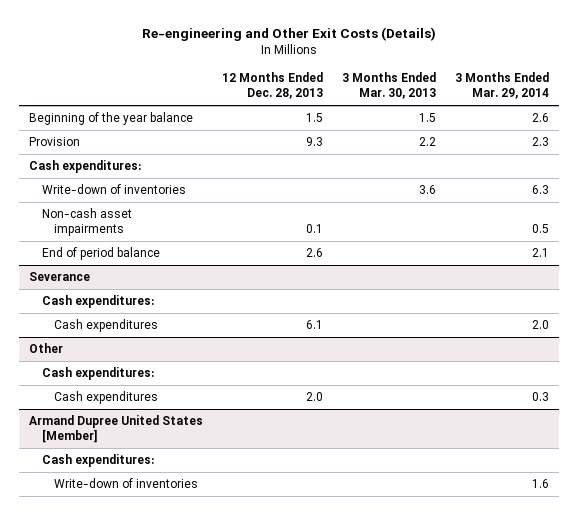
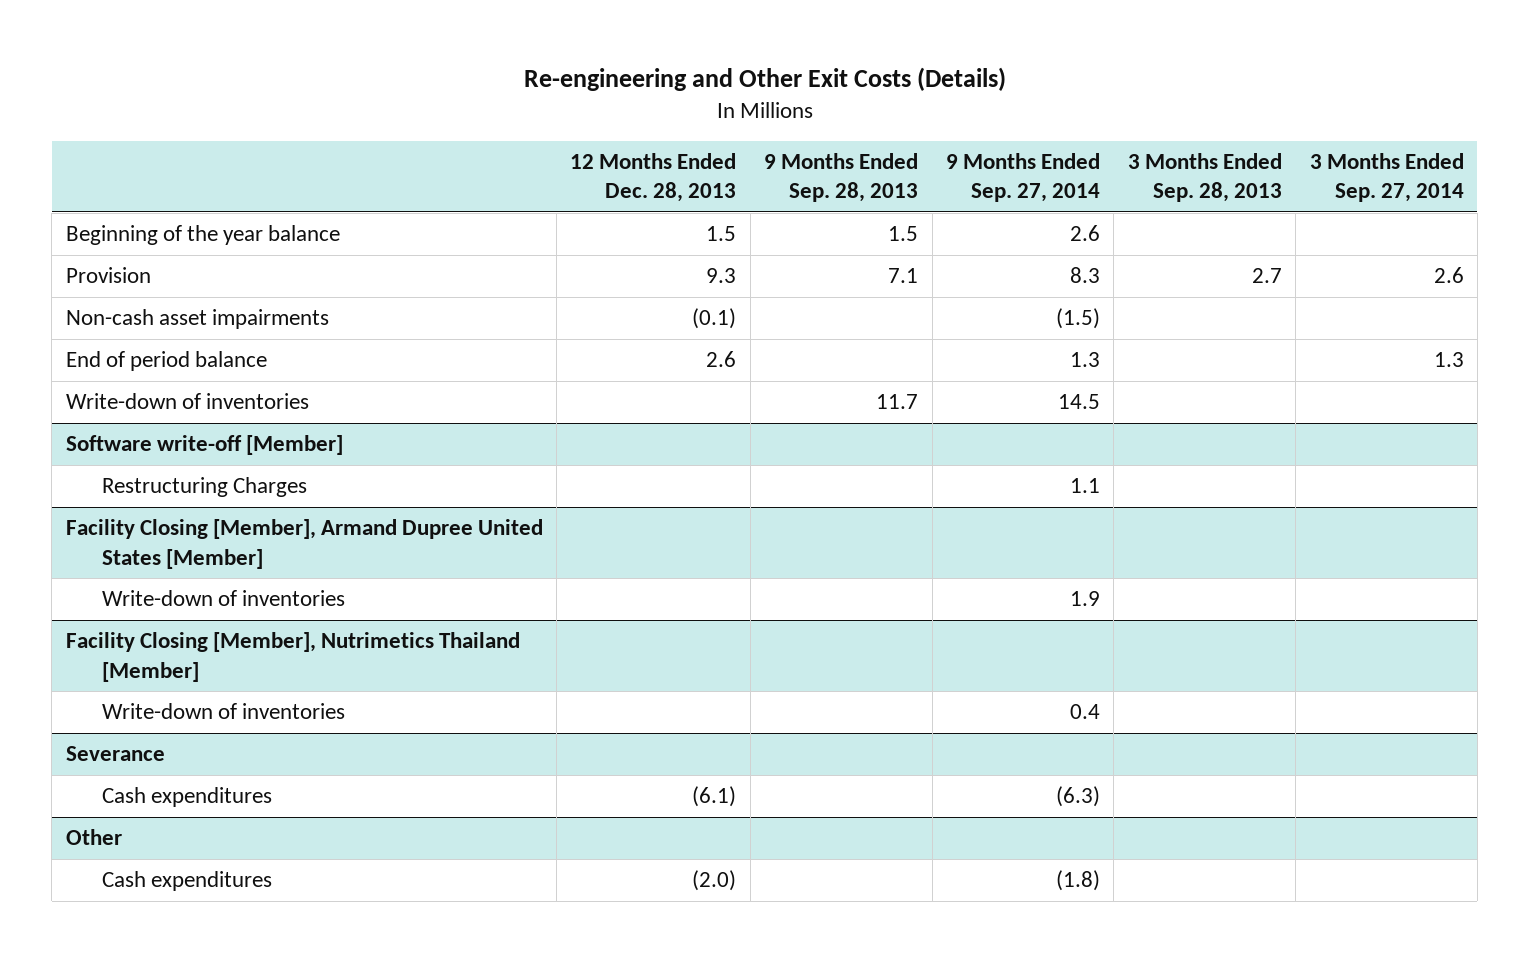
[342,72,437,100] 3 Months Ended Mar. 30, 2013 -> none
[455,72,550,100] 3 Months Ended Mar. 29, 2014 -> none
none -> [764,152,919,203] 9 Months Ended Sep. 28, 2013
none -> [946,152,1101,203] 9 Months Ended Sep. 27, 2014
none -> [1127,152,1282,203] 3 Months Ended Sep. 28, 2013
none -> [1309,152,1464,203] 3 Months Ended Sep. 27, 2014
[28,160,141,174] Cash expenditures: -> none
[305,224,323,234] 0.1 -> [692,308,737,330] (0.1)
[41,184,186,195] Write-down of inventories -> [65,393,309,410] Write-down of inventories
none -> [65,435,343,456] Software write-off [Member]
none -> [101,477,307,498] Restructuring Charges
none -> [65,519,543,569] Facility Closing [Member], Armand Dupree United States [Member]
none -> [101,590,345,607] Write-down of inventories
none -> [65,632,520,682] Facility Closing [Member], Nutrimetics Thailand [Member]
none -> [101,703,345,720] Write-down of inventories
[41,295,154,309] Cash expenditures: -> none
[305,320,323,330] 6.1 -> [692,786,737,808] (6.1)
[41,367,154,381] Cash expenditures: -> none
[28,415,203,444] Armand Dupree United States [Member] -> none
[41,454,154,468] Cash expenditures: -> none
[54,478,199,489] Write-down of inventories -> none
[305,392,323,402] 2.0 -> [692,870,737,892] (2.0)

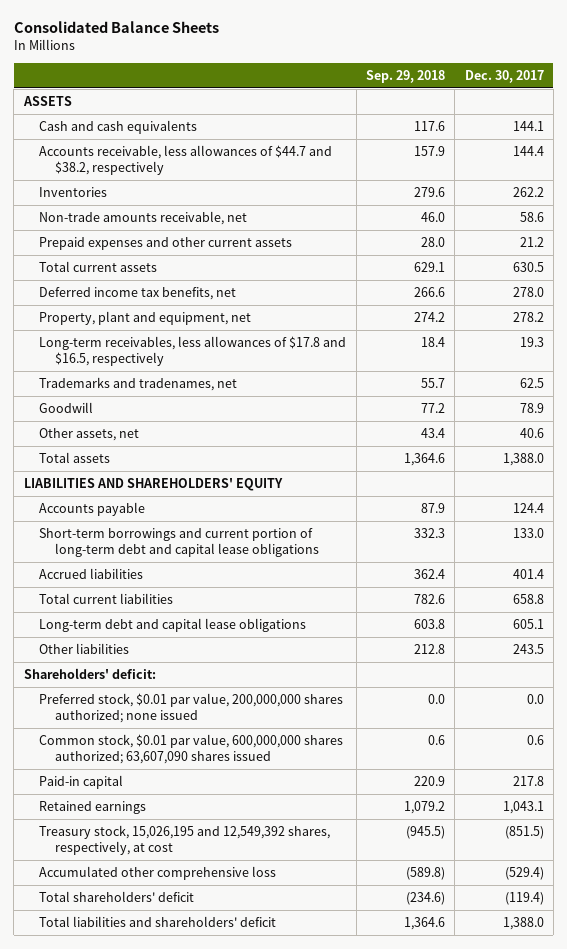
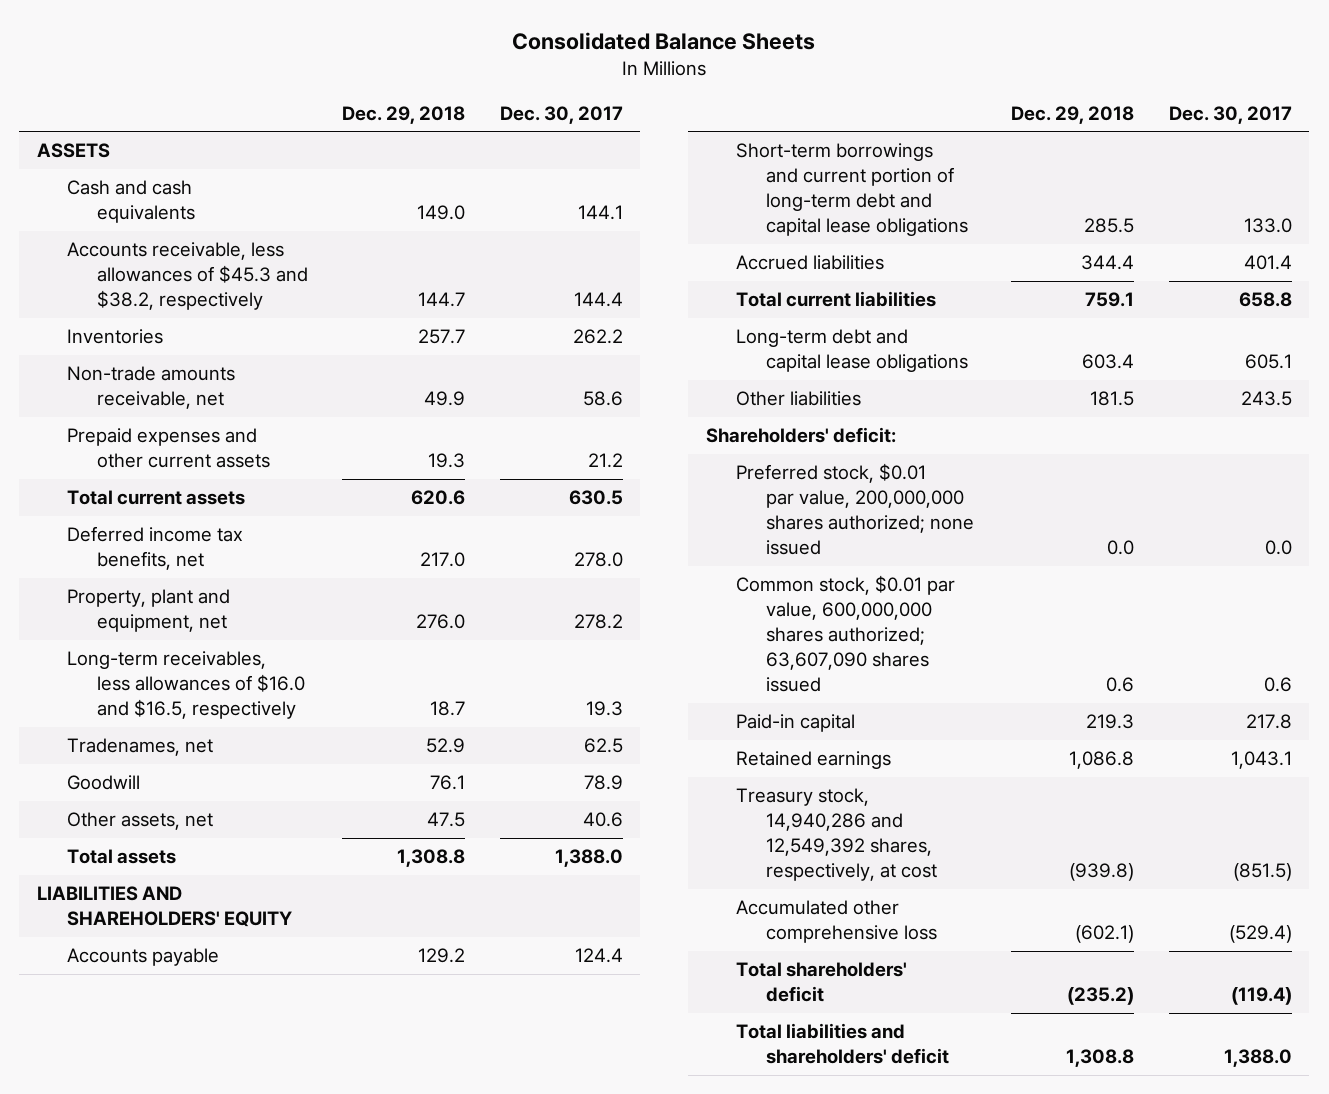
[365,69,445,83] Sep. 29, 2018 -> none
none -> [342,105,466,124] Dec. 29, 2018
[39,144,333,176] Accounts receivable, less allowances of $44.7 and $38.2, respectively -> [66,242,308,311] Accounts receivable, less allowances of $45.3 and $38.2, respectively
[39,335,347,367] Long-term receivables, less allowances of $17.8 and $16.5, respectively -> [66,651,305,720] Long-term receivables, less allowances of $16.0 and $16.5, respectively
[39,376,238,391] Trademarks and tradenames, net -> [66,738,213,757] Tradenames, net
[39,824,331,856] Treasury stock, 15,026,195 and 12,549,392 shares, respectively, at cost -> [735,788,937,882] Treasury stock, 14,940,286 and 12,549,392 shares, respectively, at cost

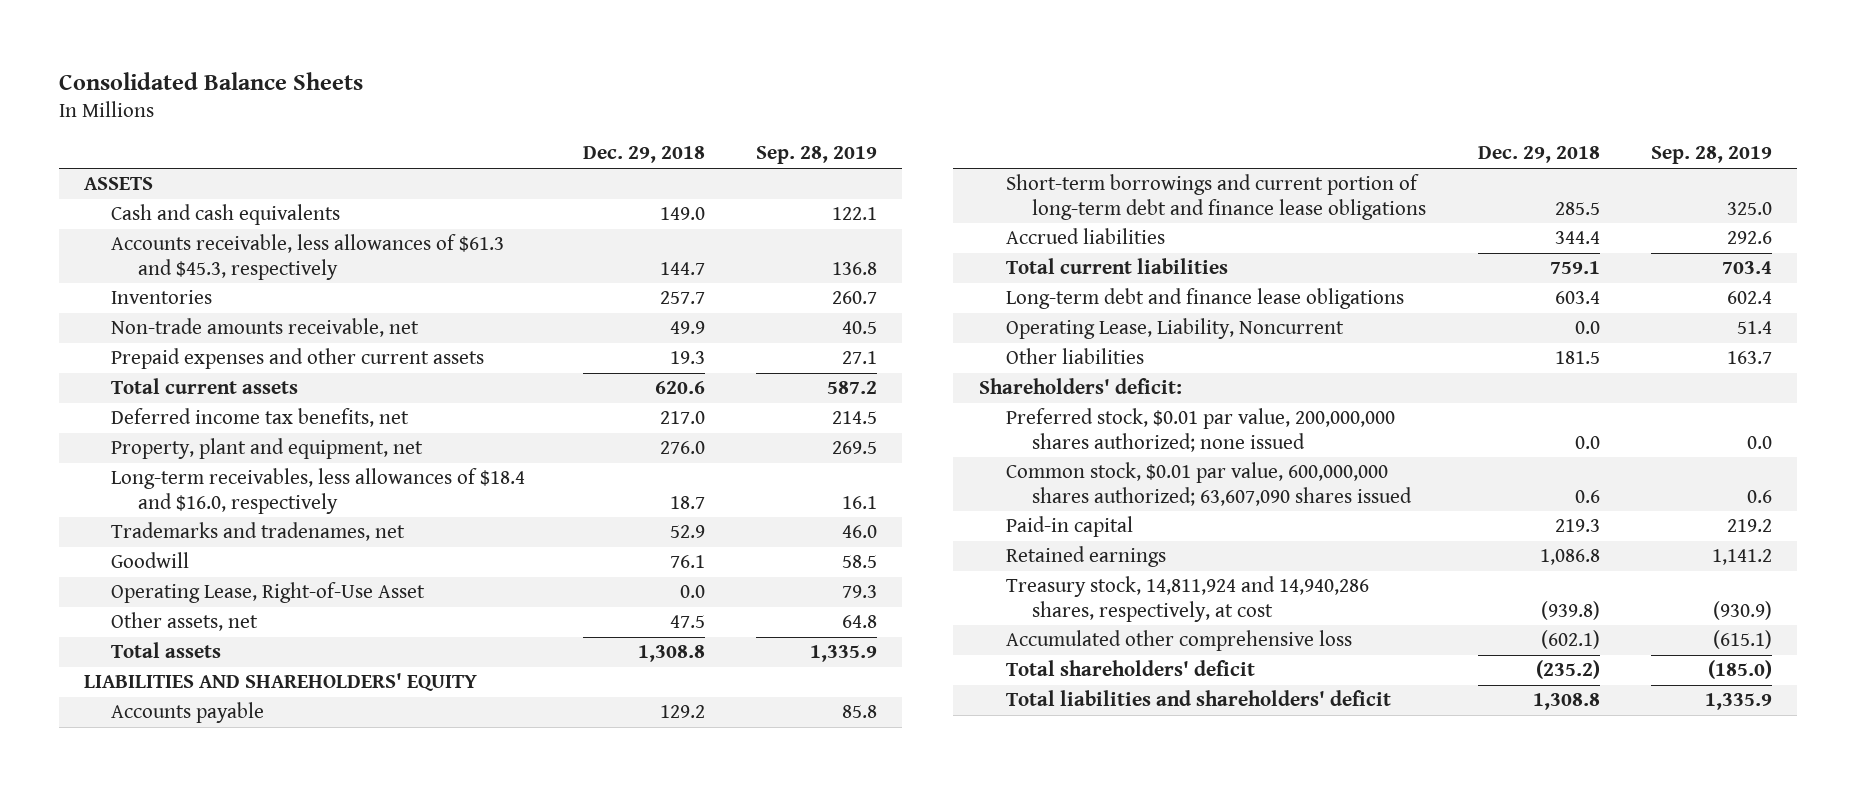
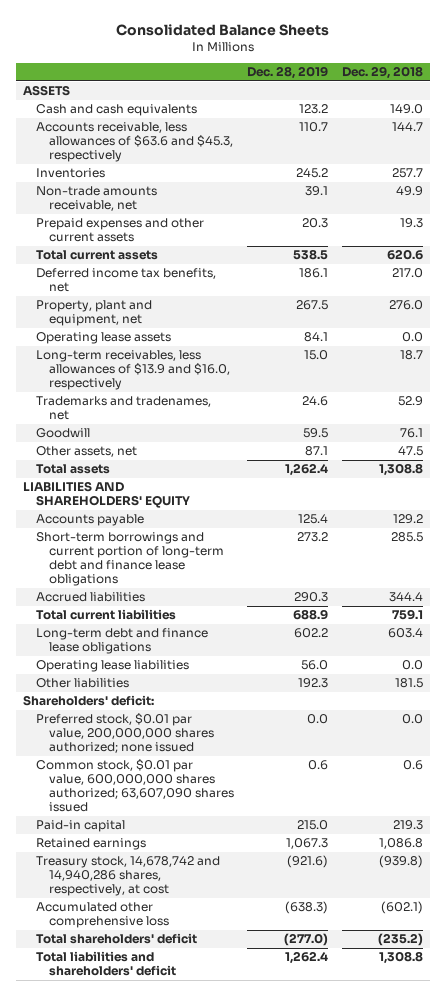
[755,146,877,165] Sep. 28, 2019 -> none
none -> [247,66,329,80] Dec. 28, 2019
[111,234,505,280] Accounts receivable, less allowances of $61.3 and $45.3, respectively -> [35,122,233,163] Accounts receivable, less allowances of $63.6 and $45.3, respectively
none -> [35,332,171,345] Operating lease assets
[111,468,526,514] Long-term receivables, less allowances of $18.4 and $16.0, respectively -> [35,350,230,391] Long-term receivables, less allowances of $13.9 and $16.0, respectively
[111,582,426,604] Operating Lease, Right-of-Use Asset -> none
[1005,318,1344,340] Operating Lease, Liability, Noncurrent -> [35,660,189,673] Operating lease liabilities
[1005,576,1369,622] Treasury stock, 14,811,924 and 14,940,286 shares, respectively, at cost -> [35,856,220,897] Treasury stock, 14,678,742 and 14,940,286 shares, respectively, at cost

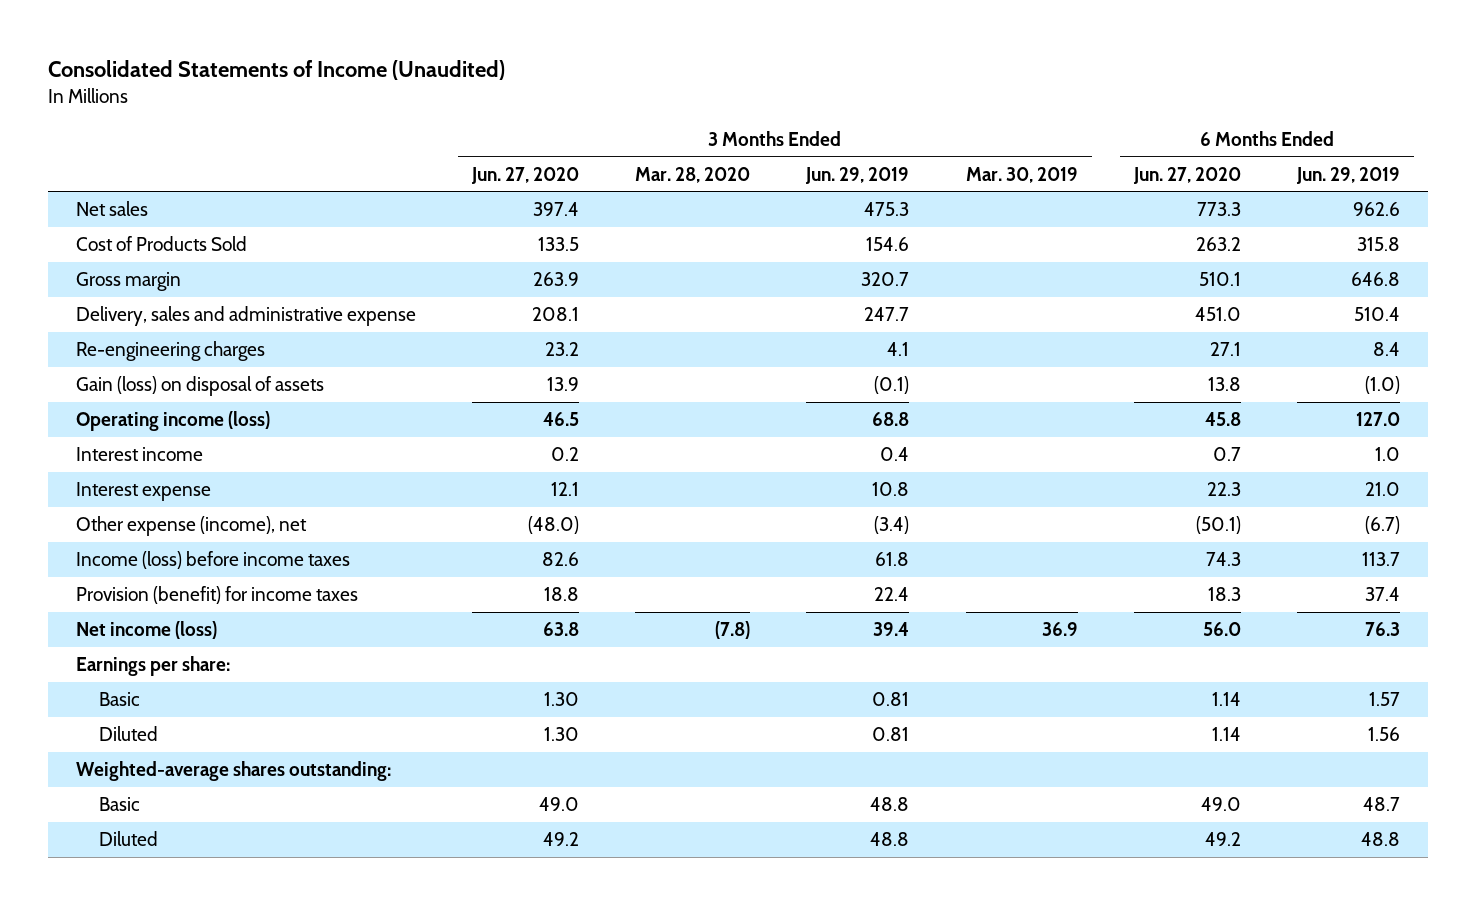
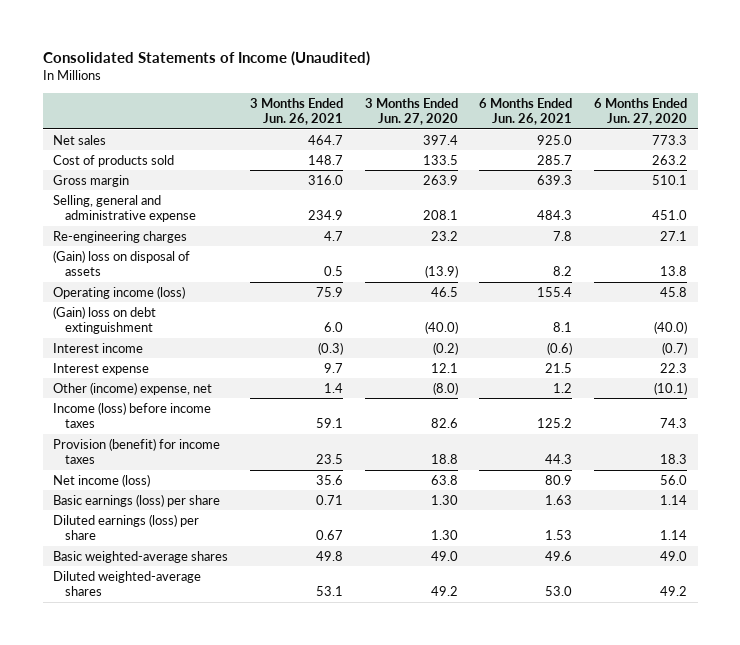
[635,166,751,183] Mar. 28, 2020 -> none
[805,166,910,184] Jun. 29, 2019 -> none
[965,166,1078,183] Mar. 30, 2019 -> none
[1296,166,1401,184] Jun. 29, 2019 -> none
none -> [249,97,343,126] 3 Months Ended Jun. 26, 2021
none -> [479,97,573,126] 6 Months Ended Jun. 26, 2021
[75,235,247,251] Cost of Products Sold -> [53,154,175,167] Cost of products sold
[75,305,416,326] Delivery, sales and administrative expense -> [53,194,197,223] Selling, general and administrative expense
[75,375,324,396] Gain (loss) on disposal of assets -> [53,249,191,277] (Gain) loss on disposal of assets
[547,376,580,391] 13.9 -> [424,265,458,279] (13.9)
none -> [53,305,157,335] (Gain) loss on debt extinguishment
[551,446,580,461] 0.2 -> [432,341,458,355] (0.2)
[1212,446,1241,461] 0.7 -> [661,341,687,355] (0.7)
[75,515,307,536] Other expense (income), net -> [53,381,213,395] Other (income) expense, net
[528,515,580,534] (48.0) -> [432,381,458,395] (8.0)
[1195,515,1241,534] (50.1) -> [653,381,687,395] (10.1)
[75,655,230,676] Earnings per share: -> none
[75,760,391,781] Weighted-average shares outstanding: -> none
[99,691,141,706] Basic -> [53,493,221,507] Basic earnings (loss) per share
[99,725,159,741] Diluted -> [53,513,200,541] Diluted earnings (loss) per share
[99,796,141,811] Basic -> [53,550,229,563] Basic weighted-average shares
[99,830,159,846] Diluted -> [53,570,202,597] Diluted weighted-average shares

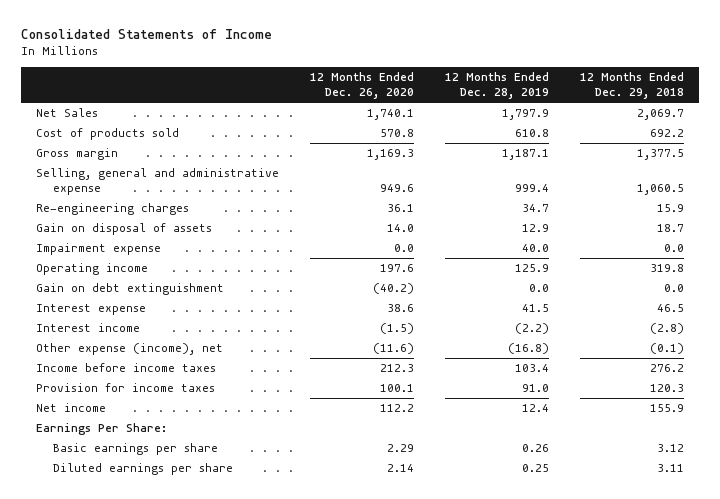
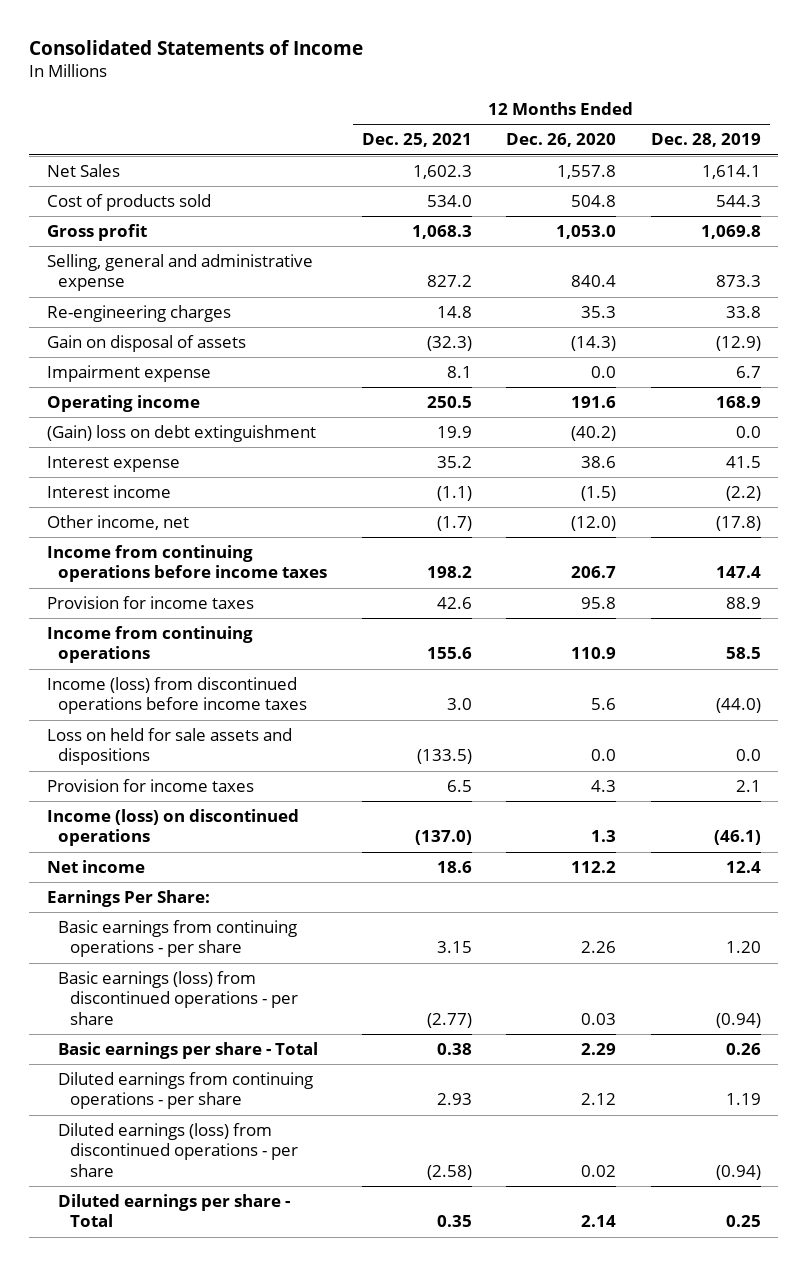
[579,72,684,100] 12 Months Ended Dec. 29, 2018 -> none
none -> [361,133,472,148] Dec. 25, 2021
[366,109,414,121] 1,740.1 -> [557,165,617,180] 1,557.8
[501,109,549,121] 1,797.9 -> [702,165,762,180] 1,614.1
[379,129,414,138] 570.8 -> [571,195,617,208] 504.8
[514,129,549,138] 610.8 -> [716,195,762,208] 544.3
[35,148,118,161] Gross margin -> [46,224,147,242] Gross profit
[366,149,414,161] 1,169.3 -> [556,225,617,240] 1,053.0
[501,149,549,161] 1,187.1 -> [701,225,762,240] 1,069.8
[379,184,414,193] 949.6 -> [571,275,617,288] 840.4
[514,184,549,193] 999.4 -> [716,275,762,288] 873.3
[386,204,414,213] 36.1 -> [581,306,617,319] 35.3
[521,204,549,213] 34.7 -> [726,306,762,319] 33.8
[386,224,414,233] 14.0 -> [571,336,617,352] (14.3)
[521,224,549,233] 12.9 -> [716,336,762,352] (12.9)
[521,244,549,253] 40.0 -> [736,366,762,379] 6.7
[379,264,414,273] 197.6 -> [571,396,617,409] 191.6
[514,264,549,273] 125.9 -> [716,396,762,409] 168.9
[35,283,224,296] Gain on debt extinguishment -> [46,425,316,443] (Gain) loss on debt extinguishment
[35,343,223,356] Other expense (income), net -> [46,515,189,531] Other income, net
[372,343,414,355] (11.6) -> [571,516,617,532] (12.0)
[507,343,549,355] (16.8) -> [716,516,762,532] (17.8)
[35,363,216,373] Income before income taxes -> [46,545,328,583] Income from continuing operations before income taxes
[379,364,414,373] 212.3 -> [571,566,617,579] 206.7
[514,364,549,373] 103.4 -> [716,566,762,579] 147.4
[379,384,414,393] 100.1 -> [581,597,617,610] 95.8
[521,384,549,393] 91.0 -> [726,597,762,610] 88.9
none -> [46,626,253,664] Income from continuing operations
none -> [46,677,308,715] Income (loss) from discontinued operations before income taxes
none -> [46,728,292,766] Loss on held for sale assets and dispositions
none -> [46,779,254,793] Provision for income taxes
none -> [46,809,299,847] Income (loss) on discontinued operations
none -> [58,920,298,958] Basic earnings from continuing operations - per share
none -> [58,971,299,1025] Basic earnings (loss) from discontinued operations - per share
[52,443,218,456] Basic earnings per share -> [58,1042,319,1060] Basic earnings per share - Total
none -> [58,1072,314,1110] Diluted earnings from continuing operations - per share
none -> [58,1123,299,1177] Diluted earnings (loss) from discontinued operations - per share
[52,463,233,476] Diluted earnings per share -> [58,1194,291,1228] Diluted earnings per share - Total

